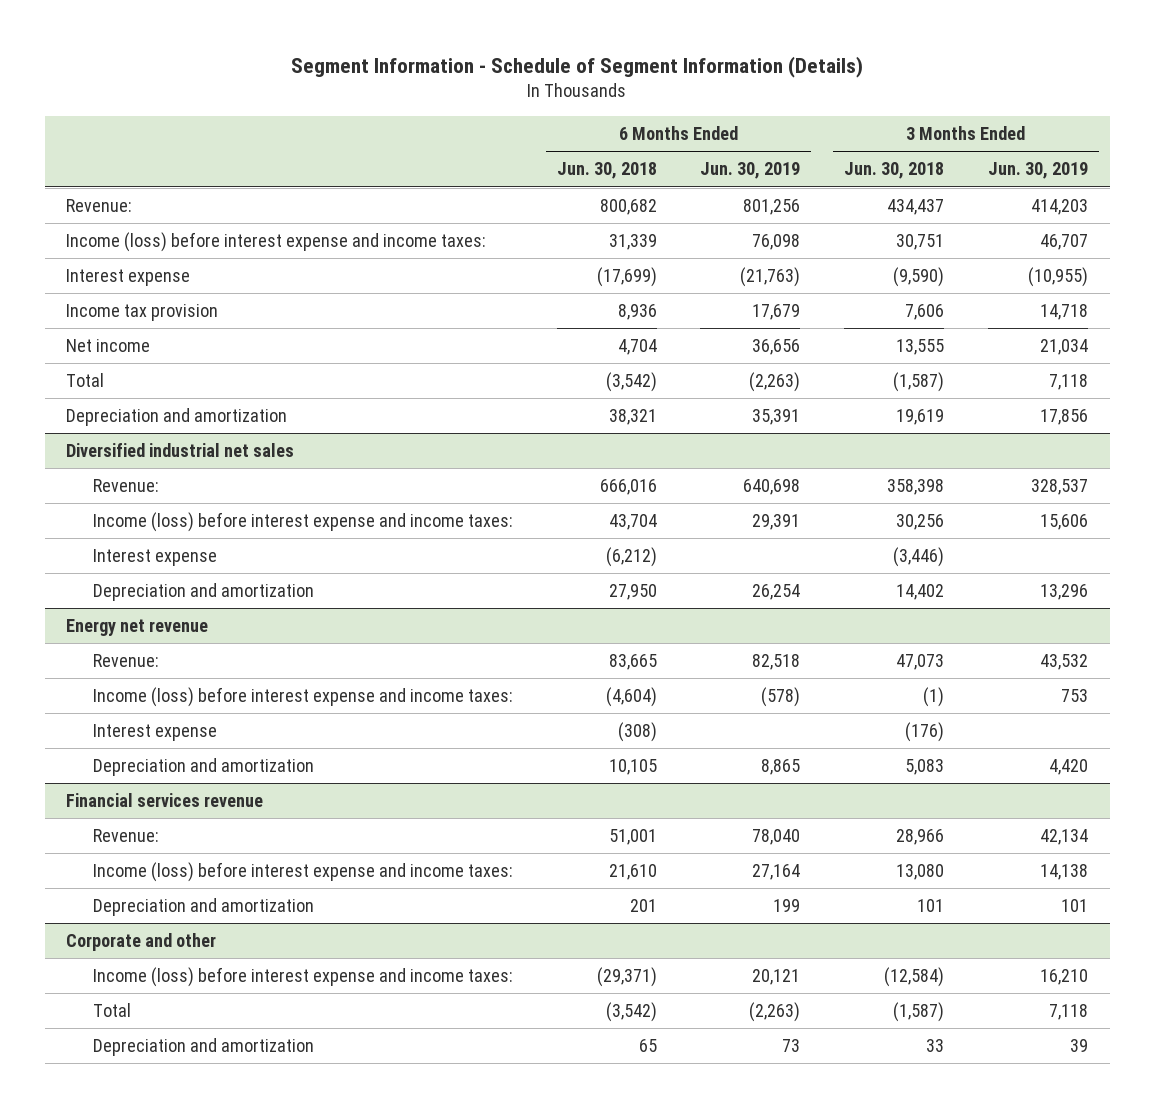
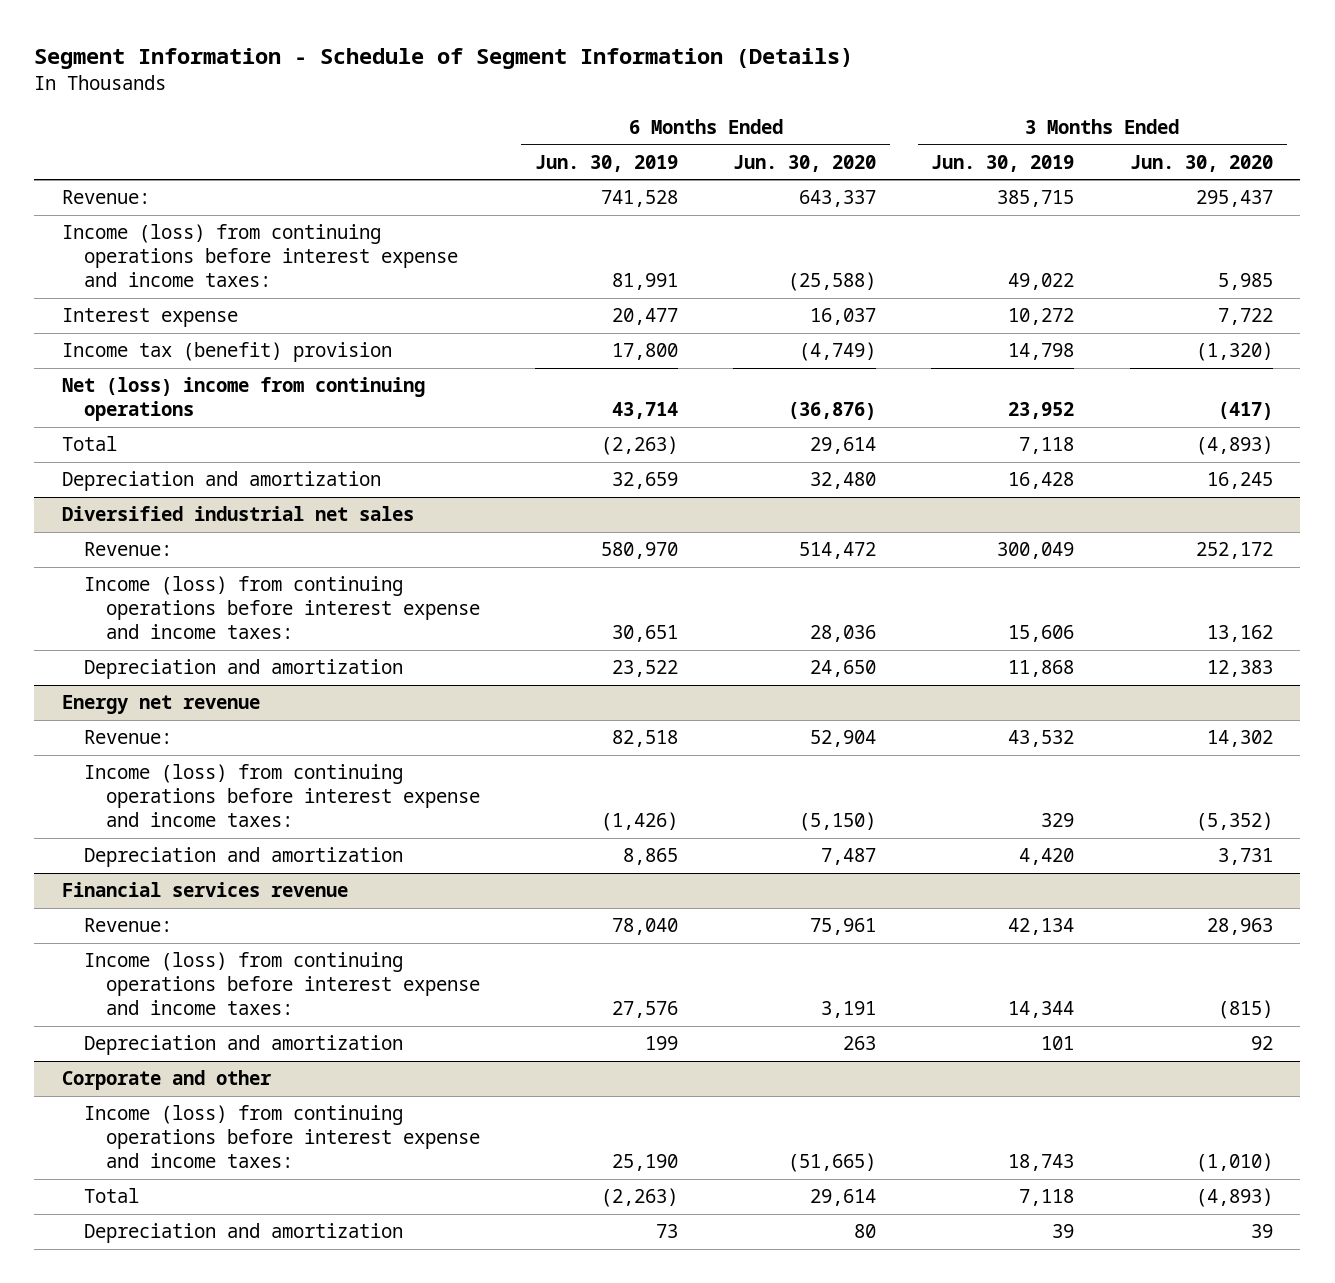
[556,162,657,180] Jun. 30, 2018 -> none
[844,162,945,180] Jun. 30, 2018 -> none
none -> [733,154,877,172] Jun. 30, 2020
none -> [1129,154,1273,172] Jun. 30, 2020
[743,199,801,216] 801,256 -> [600,190,678,208] 741,528
[1030,199,1088,216] 414,203 -> [997,190,1075,208] 385,715
[66,232,487,253] Income (loss) before interest expense and income taxes: -> [62,224,458,288] Income (loss) from continuing operations before interest expense and income taxes:
[752,234,801,251] 76,098 -> [611,273,678,291] 81,991
[1039,234,1088,251] 46,707 -> [1008,273,1075,291] 49,022
[740,267,801,288] (21,763) -> [611,308,678,326] 20,477
[1027,267,1088,288] (10,955) -> [1008,308,1075,326] 10,272
[66,304,219,322] Income tax provision -> [62,342,393,363] Income tax (benefit) provision
[752,304,801,321] 17,679 -> [611,343,678,361] 17,800
[1039,304,1088,321] 14,718 -> [1008,343,1075,361] 14,798
[66,339,151,353] Net income -> [62,377,426,422] Net (loss) income from continuing operations
[752,339,801,356] 36,656 -> [611,402,678,420] 43,714
[1039,339,1088,356] 21,034 -> [1008,402,1075,420] 23,952
[752,409,801,426] 35,391 -> [611,472,678,490] 32,659
[1039,409,1088,426] 17,856 -> [1008,472,1075,490] 16,428
[93,549,218,567] Interest expense -> none
[743,479,801,496] 640,698 -> [600,542,678,560] 580,970
[1030,479,1088,496] 328,537 -> [997,542,1075,560] 300,049
[93,512,514,533] Income (loss) before interest expense and income taxes: -> [83,576,480,640] Income (loss) from continuing operations before interest expense and income taxes:
[752,514,801,531] 29,391 -> [611,625,678,643] 30,651
[752,584,801,601] 26,254 -> [611,660,678,678] 23,522
[1039,584,1088,601] 13,296 -> [1008,660,1075,678] 11,868
[93,724,218,742] Interest expense -> none
[93,687,514,708] Income (loss) before interest expense and income taxes: -> [83,764,480,828] Income (loss) from continuing operations before interest expense and income taxes:
[761,687,801,708] (578) -> [600,812,678,832] (1,426)
[1060,689,1088,703] 753 -> [1041,813,1075,828] 329
[93,862,514,883] Income (loss) before interest expense and income taxes: -> [83,952,480,1016] Income (loss) from continuing operations before interest expense and income taxes:
[752,864,801,881] 27,164 -> [611,1001,678,1019] 27,576
[1039,864,1088,881] 14,138 -> [1008,1001,1075,1019] 14,344
[93,967,514,988] Income (loss) before interest expense and income taxes: -> [83,1105,480,1169] Income (loss) from continuing operations before interest expense and income taxes:
[752,969,801,986] 20,121 -> [611,1154,678,1172] 25,190
[1039,969,1088,986] 16,210 -> [1008,1154,1075,1172] 18,743

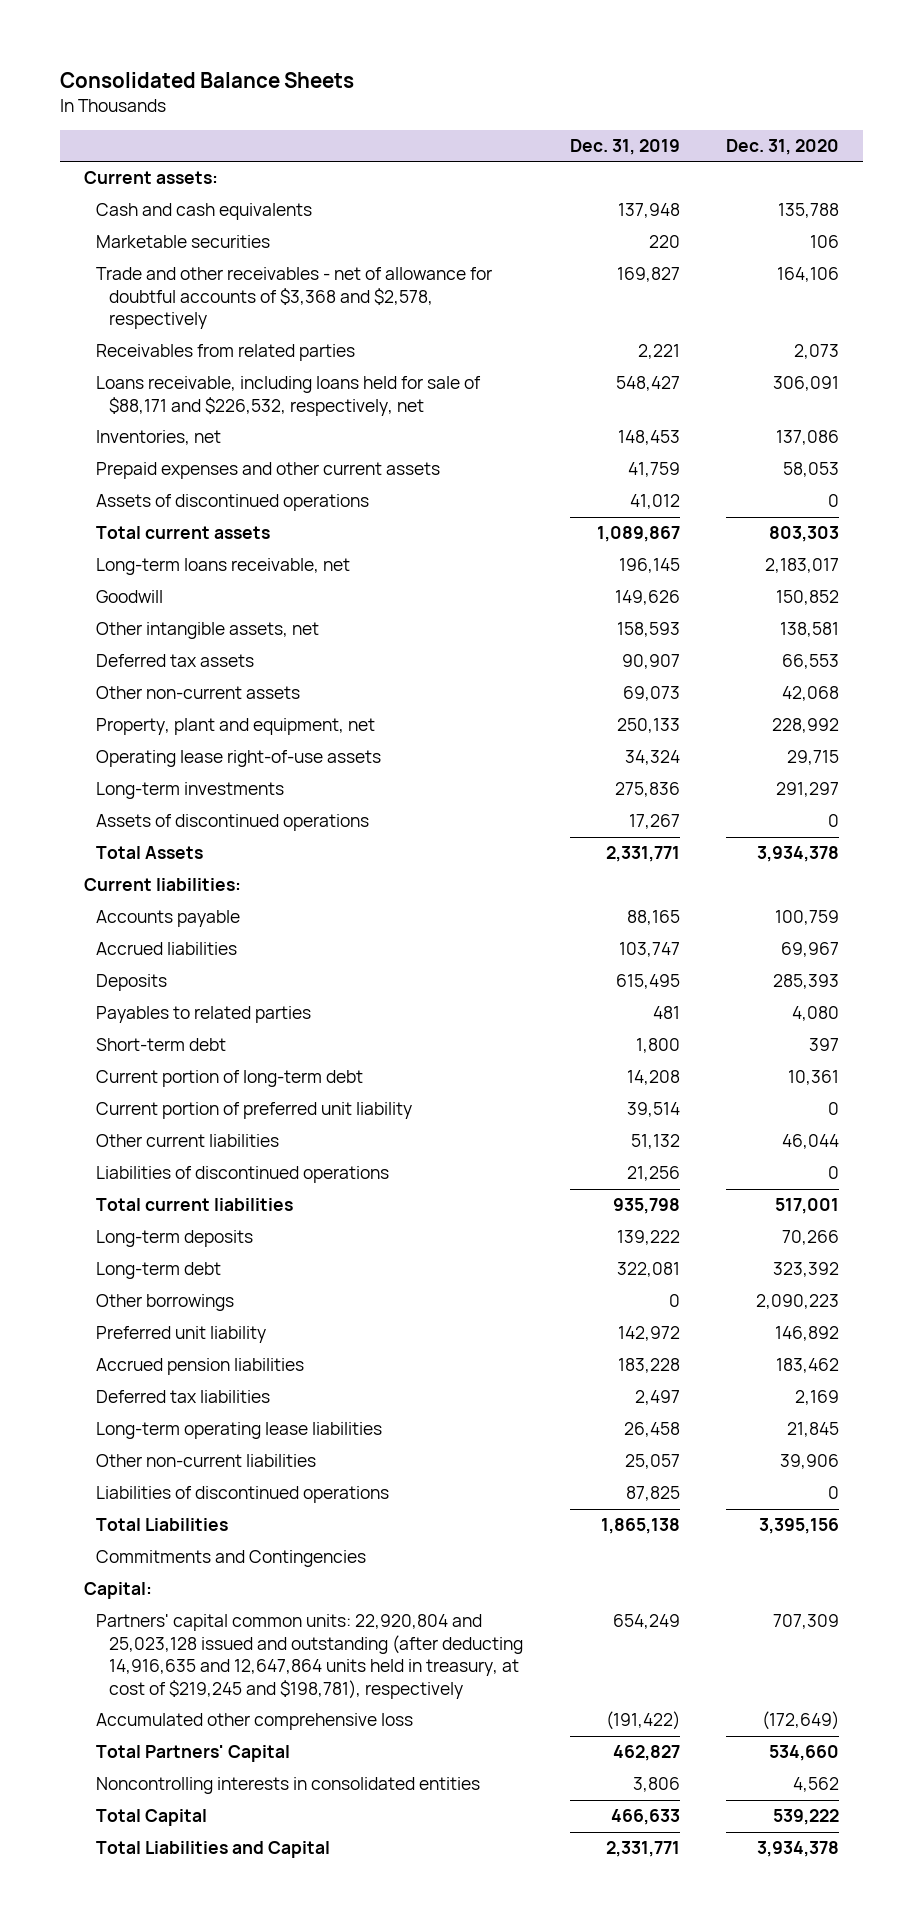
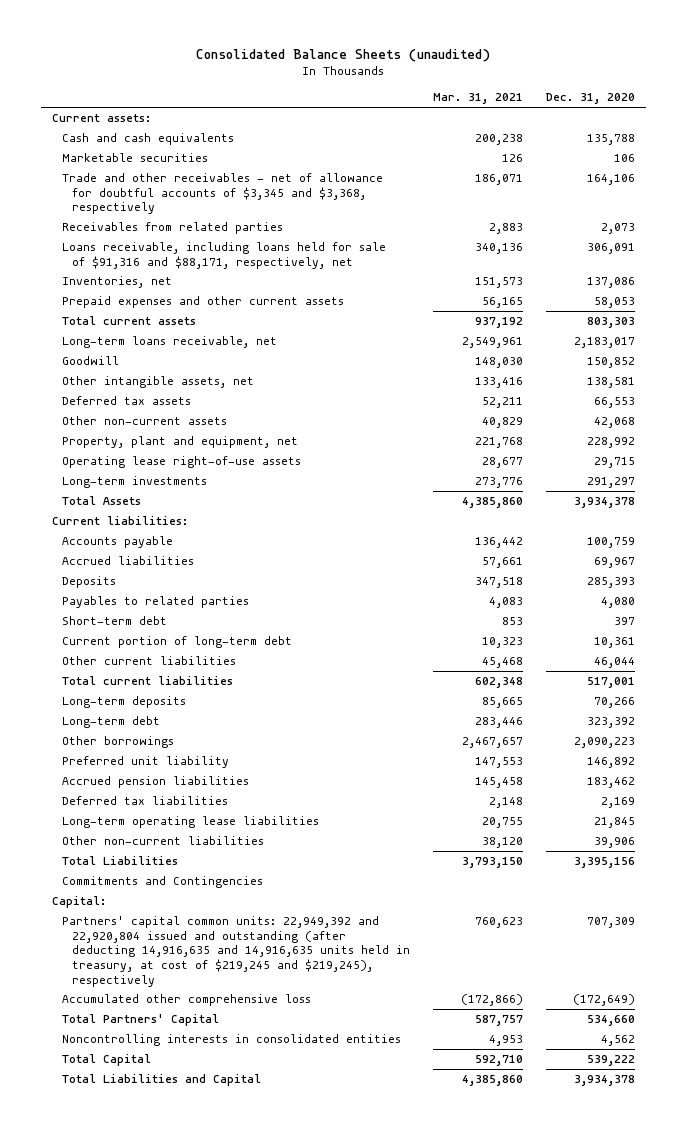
[60,71,355,88] Consolidated Balance Sheets -> [196,49,491,63] Consolidated Balance Sheets (unaudited)
[569,138,680,155] Dec. 31, 2019 -> none
none -> [432,93,523,105] Mar. 31, 2021
[96,267,493,330] Trade and other receivables - net of allowance for doubtful accounts of $3,368 and $2,578, respectively -> [61,173,383,215] Trade and other receivables - net of allowance for doubtful accounts of $3,345 and $3,368, respectively
[96,376,482,416] Loans receivable, including loans held for sale of $88,171 and $226,532, respectively, net -> [61,242,386,269] Loans receivable, including loans held for sale of $91,316 and $88,171, respectively, net
[96,494,370,512] Assets of discontinued operations -> none
[96,814,370,832] Assets of discontinued operations -> none
[96,1102,413,1120] Current portion of preferred unit liability -> none
[96,1166,390,1184] Liabilities of discontinued operations -> none
[96,1486,390,1504] Liabilities of discontinued operations -> none
[96,1614,523,1699] Partners' capital common units: 22,920,804 and 25,023,128 issued and outstanding (after deducting 14,916,635 and 12,647,864 units held in treasury, at cost of $219,245 and $198,781), respectively -> [61,916,410,987] Partners' capital common units: 22,949,392 and 22,920,804 issued and outstanding (after deducting 14,916,635 and 14,916,635 units held in treasury, at cost of $219,245 and $219,245), respectively

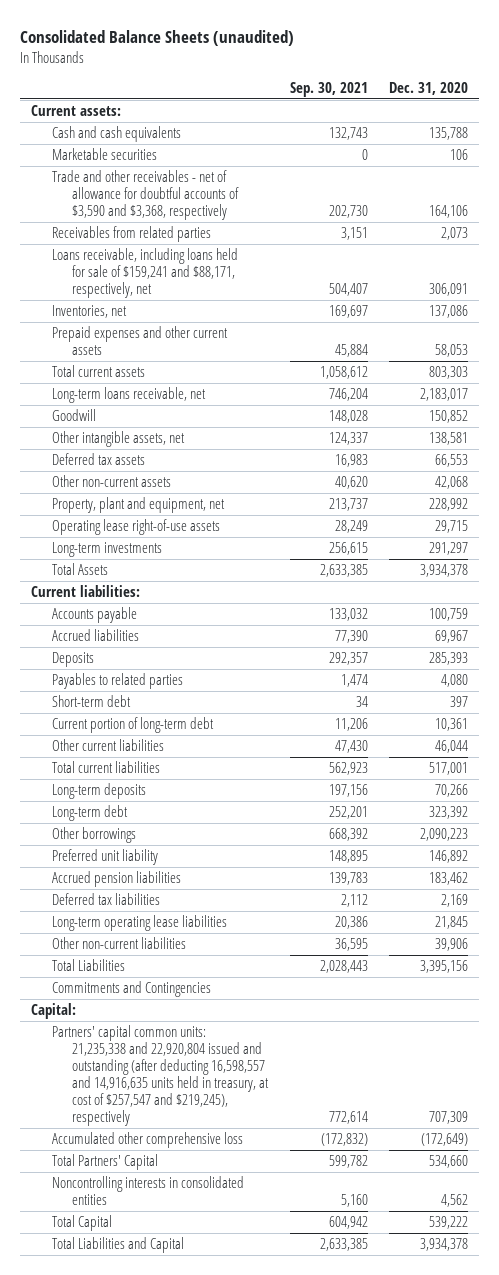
[432,93,523,105] Mar. 31, 2021 -> none
none -> [289,81,368,97] Sep. 30, 2021
[61,173,383,215] Trade and other receivables - net of allowance for doubtful accounts of $3,345 and $3,368, respectively -> [51,169,240,220] Trade and other receivables - net of allowance for doubtful accounts of $3,590 and $3,368, respectively
[61,242,386,269] Loans receivable, including loans held for sale of $91,316 and $88,171, respectively, net -> [51,247,238,298] Loans receivable, including loans held for sale of $159,241 and $88,171, respectively, net
[61,916,410,987] Partners' capital common units: 22,949,392 and 22,920,804 issued and outstanding (after deducting 14,916,635 and 14,916,635 units held in treasury, at cost of $219,245 and $219,245), respectively -> [51,1024,270,1126] Partners' capital common units: 21,235,338 and 22,920,804 issued and outstanding (after deducting 16,598,557 and 14,916,635 units held in treasury, at cost of $257,547 and $219,245), respectively

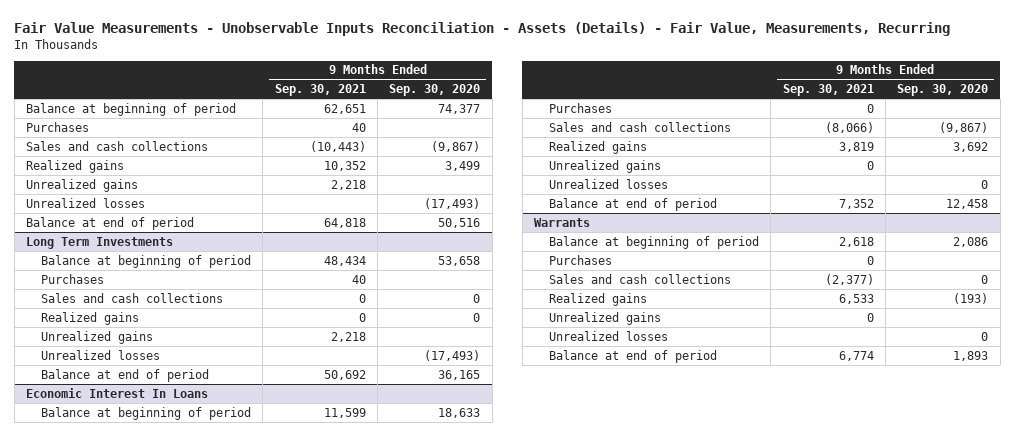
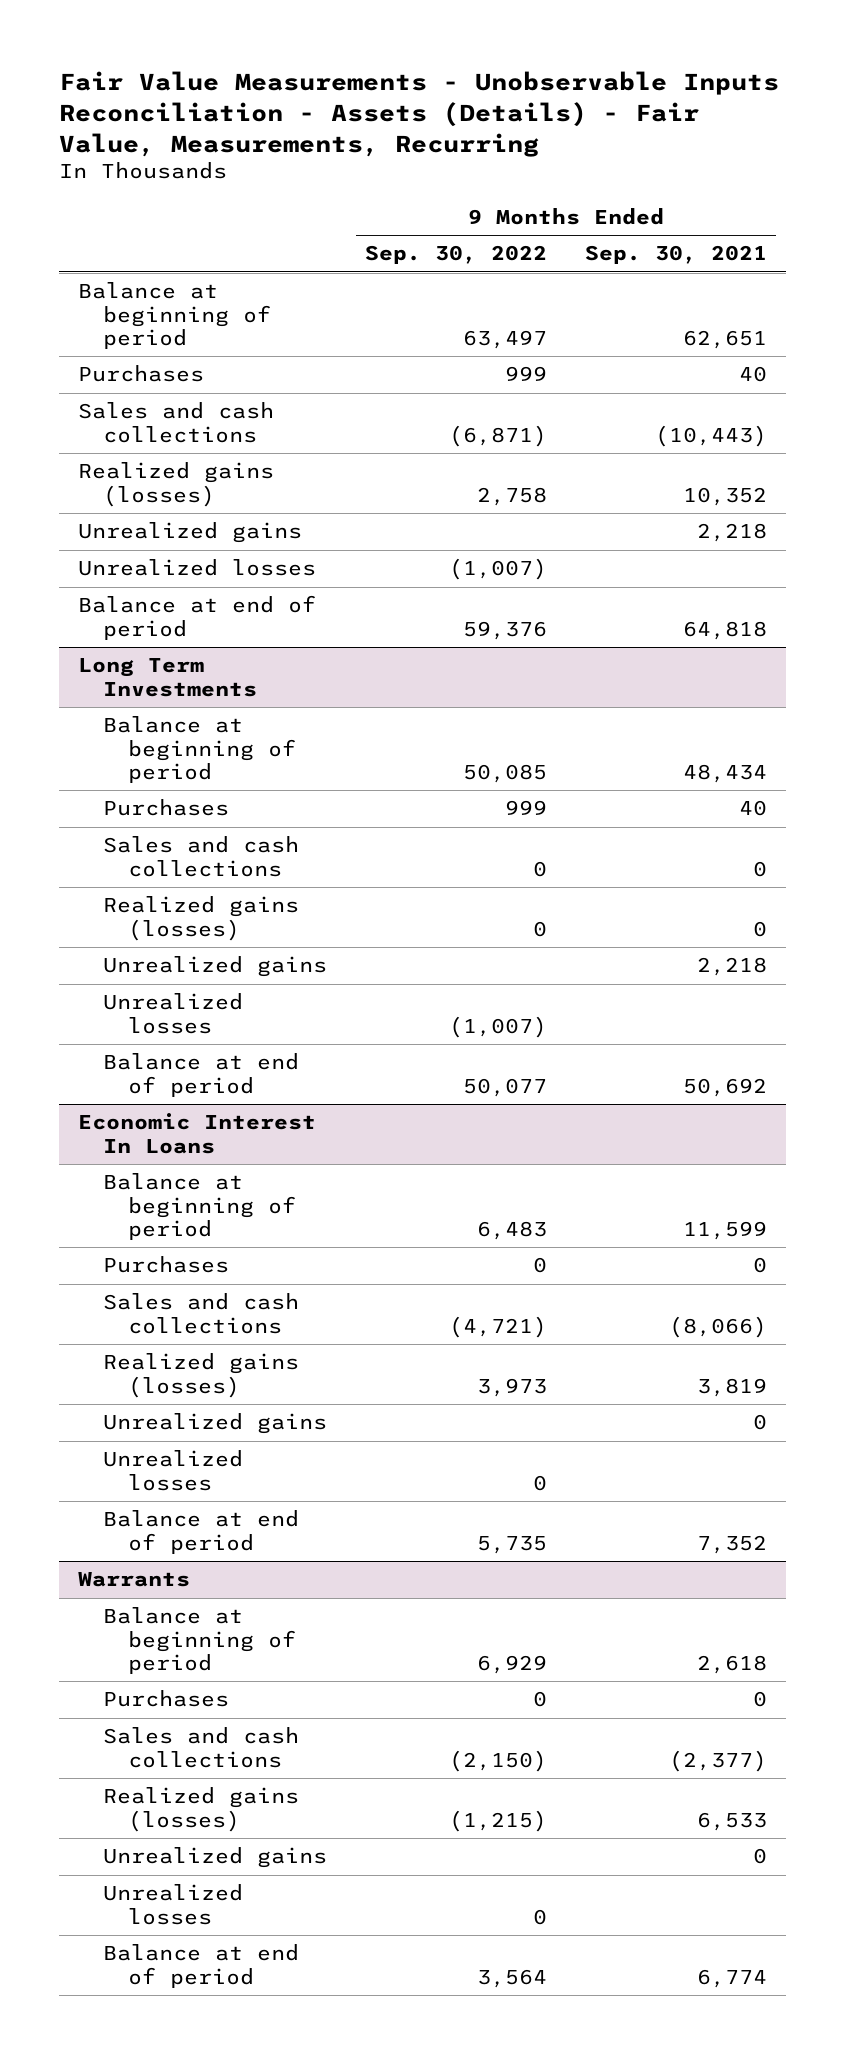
[389,84,481,97] Sep. 30, 2020 -> none
none -> [365,245,548,265] Sep. 30, 2022
[25,159,124,173] Realized gains -> [77,462,274,507] Realized gains (losses)
[41,311,140,325] Realized gains -> [103,896,300,941] Realized gains (losses)
[548,140,647,154] Realized gains -> [103,1353,300,1398] Realized gains (losses)
[548,292,647,306] Realized gains -> [103,1787,300,1832] Realized gains (losses)

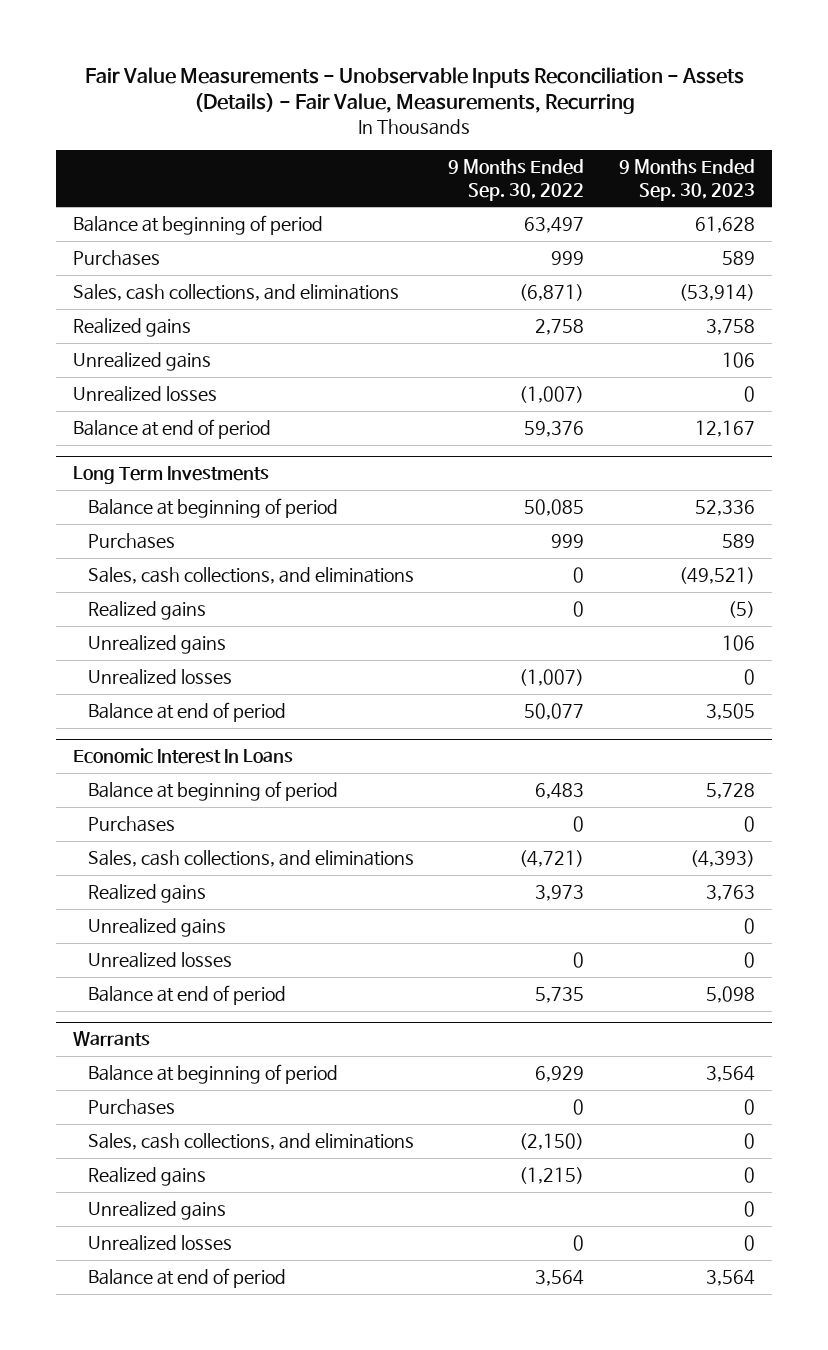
[584,245,767,265] Sep. 30, 2021 -> none
none -> [618,159,755,201] 9 Months Ended Sep. 30, 2023
[77,402,274,443] Sales and cash collections -> [72,284,399,302] Sales, cash collections, and eliminations
[77,462,274,507] Realized gains (losses) -> [72,318,191,338] Realized gains
[103,836,300,877] Sales and cash collections -> [88,567,415,585] Sales, cash collections, and eliminations
[103,896,300,941] Realized gains (losses) -> [88,601,207,621] Realized gains
[103,1293,300,1334] Sales and cash collections -> [88,850,415,868] Sales, cash collections, and eliminations
[103,1353,300,1398] Realized gains (losses) -> [88,884,207,904] Realized gains
[103,1727,300,1768] Sales and cash collections -> [88,1133,415,1151] Sales, cash collections, and eliminations
[103,1787,300,1832] Realized gains (losses) -> [88,1167,207,1187] Realized gains

